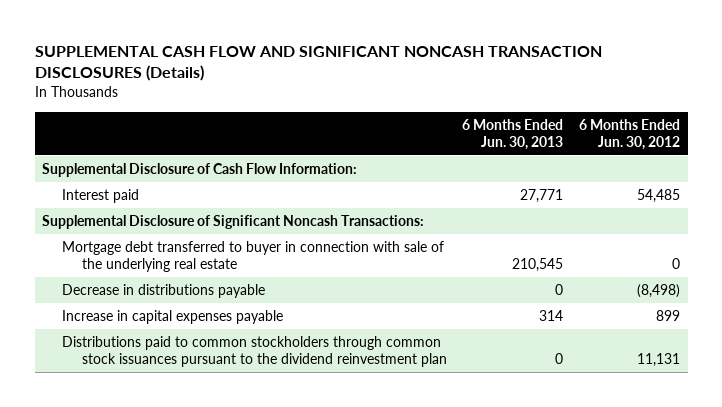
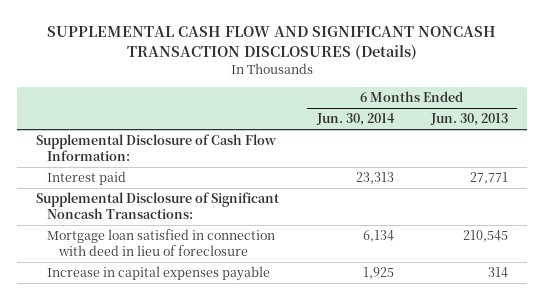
[578,118,680,150] 6 Months Ended Jun. 30, 2012 -> none
none -> [315,113,395,127] Jun. 30, 2014
[62,284,266,299] Decrease in distributions payable -> none
[62,241,445,273] Mortgage debt transferred to buyer in connection with sale of the underlying real estate -> [47,229,276,257] Mortgage loan satisfied in connection with deed in lieu of foreclosure
[62,336,447,368] Distributions paid to common stockholders through common stock issuances pursuant to the dividend reinvestment plan -> none

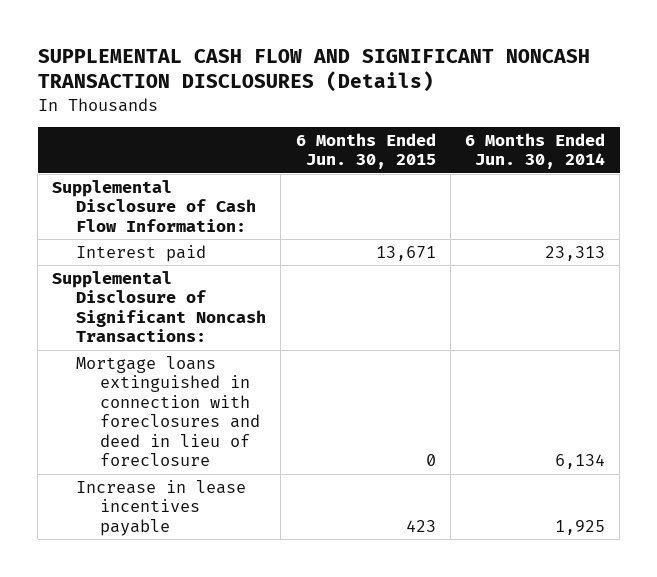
[429,113,508,127] Jun. 30, 2013 -> none
none -> [295,132,436,170] 6 Months Ended Jun. 30, 2015
[47,229,276,257] Mortgage loan satisfied in connection with deed in lieu of foreclosure -> [76,355,261,467] Mortgage loans extinguished in connection with foreclosures and deed in lieu of foreclosure
[47,266,271,282] Increase in capital expenses payable -> [76,479,247,536] Increase in lease incentives payable

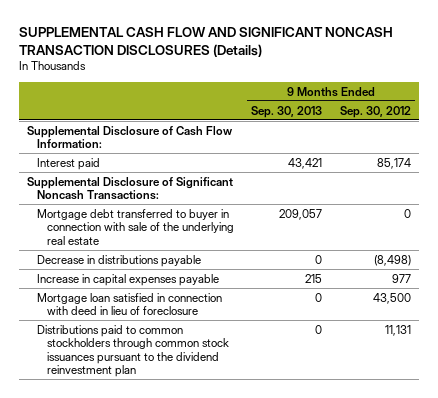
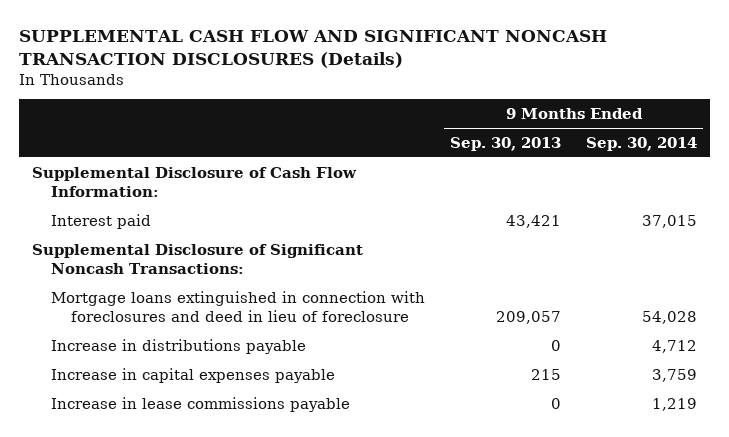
[339,105,411,118] Sep. 30, 2012 -> none
none -> [586,136,698,151] Sep. 30, 2014
[37,208,235,245] Mortgage debt transferred to buyer in connection with sale of the underlying real estate -> [51,290,426,322] Mortgage loans extinguished in connection with foreclosures and deed in lieu of foreclosure
[37,254,202,267] Decrease in distributions payable -> [51,338,307,354] Increase in distributions payable
[37,292,223,316] Mortgage loan satisfied in connection with deed in lieu of foreclosure -> none
[37,324,230,378] Distributions paid to common stockholders through common stock issuances pursuant to the dividend reinvestment plan -> none
none -> [51,396,351,412] Increase in lease commissions payable

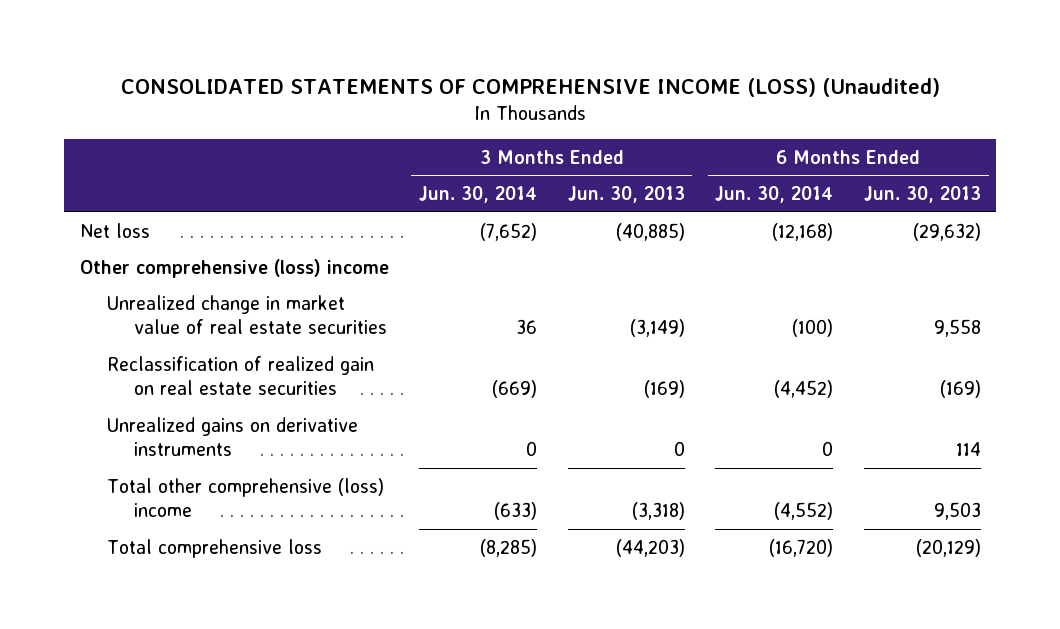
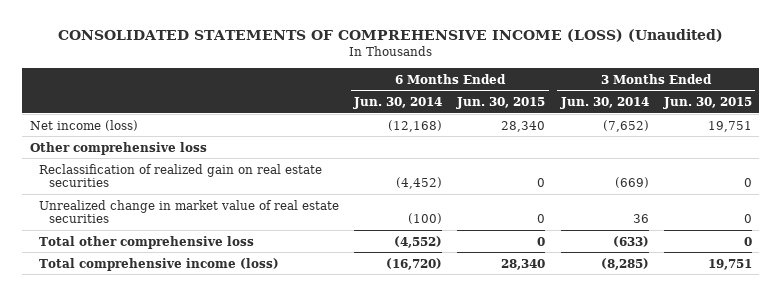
[567,186,685,204] Jun. 30, 2013 -> none
[863,186,981,204] Jun. 30, 2013 -> none
none -> [456,96,546,109] Jun. 30, 2015
none -> [662,96,752,109] Jun. 30, 2015
[79,222,150,238] Net loss -> [29,119,138,131] Net income (loss)
[79,258,389,278] Other comprehensive (loss) income -> [29,141,207,155] Other comprehensive loss
[106,416,358,457] Unrealized gains on derivative instruments -> none
[106,294,388,335] Unrealized change in market value of real estate securities -> [39,199,340,224] Unrealized change in market value of real estate securities
[106,477,384,518] Total other comprehensive (loss) income -> [39,235,255,249] Total other comprehensive loss
[106,538,322,558] Total comprehensive loss -> [39,257,280,271] Total comprehensive income (loss)

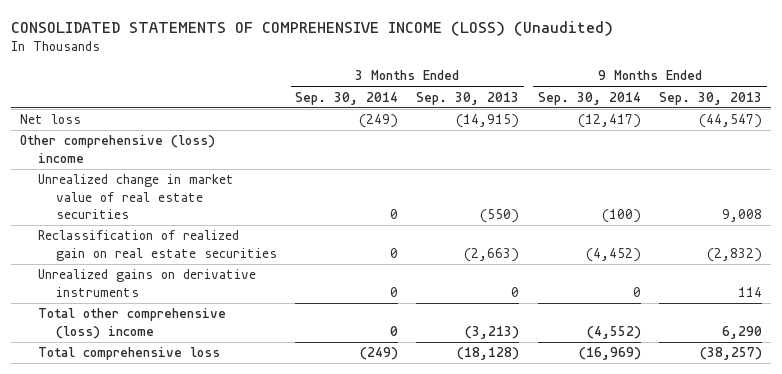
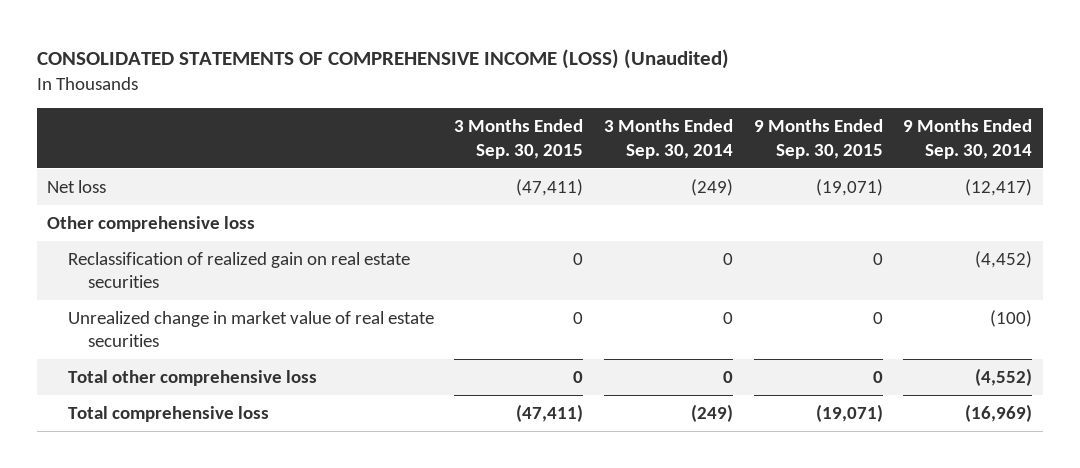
[416,91,520,105] Sep. 30, 2013 -> none
[658,91,762,105] Sep. 30, 2013 -> none
none -> [454,119,584,159] 3 Months Ended Sep. 30, 2015
none -> [753,119,883,159] 9 Months Ended Sep. 30, 2015
[20,135,216,163] Other comprehensive (loss) income -> [47,215,256,232] Other comprehensive loss
[38,269,257,297] Unrealized gains on derivative instruments -> none
[38,174,235,220] Unrealized change in market value of real estate securities -> [67,310,434,348] Unrealized change in market value of real estate securities
[38,308,227,339] Total other comprehensive (loss) income -> [67,369,317,386] Total other comprehensive loss

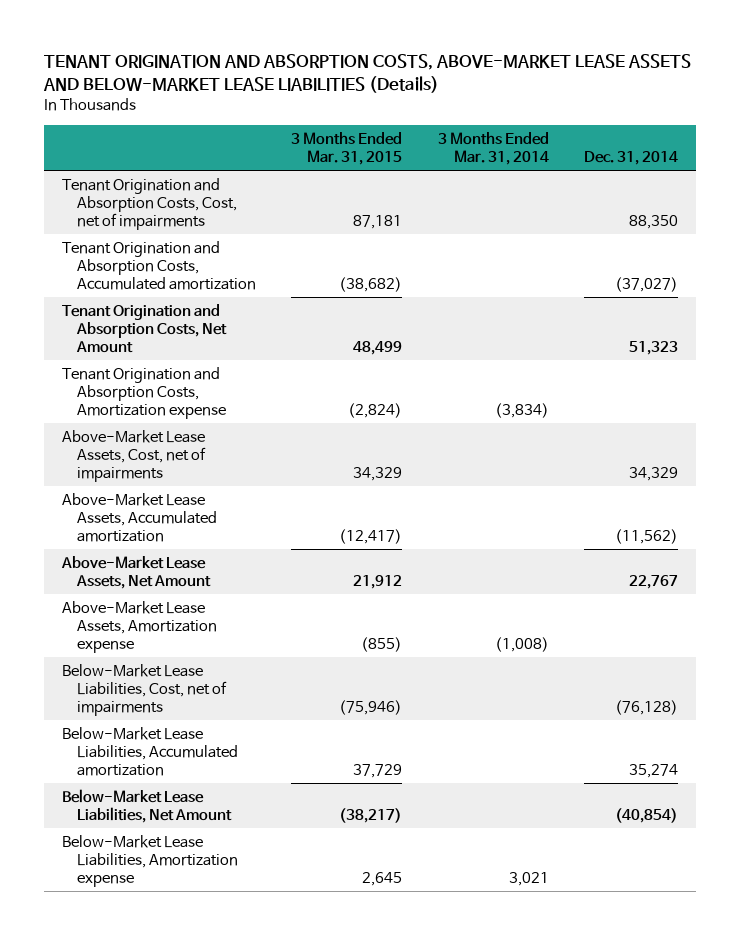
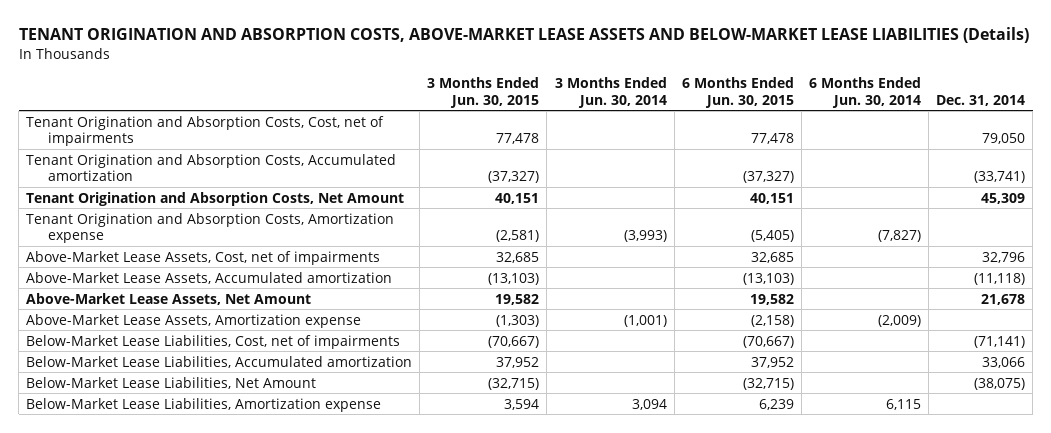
[291,132,403,165] 3 Months Ended Mar. 31, 2015 -> none
[437,132,549,165] 3 Months Ended Mar. 31, 2014 -> none
none -> [427,77,540,108] 3 Months Ended Jun. 30, 2015
none -> [554,77,667,108] 3 Months Ended Jun. 30, 2014
none -> [681,77,794,108] 6 Months Ended Jun. 30, 2015
none -> [808,77,921,108] 6 Months Ended Jun. 30, 2014
[629,214,679,229] 88,350 -> [982,132,1026,144] 79,050
[615,276,679,292] (37,027) -> [974,170,1026,183] (33,741)
[629,340,679,355] 51,323 -> [981,192,1026,204] 45,309
[629,466,679,481] 34,329 -> [982,251,1026,263] 32,796
[615,528,679,544] (11,562) -> [974,272,1026,285] (11,118)
[629,574,679,589] 22,767 -> [981,293,1026,305] 21,678
[615,699,679,715] (76,128) -> [974,335,1026,348] (71,141)
[629,763,679,778] 35,274 -> [982,356,1026,368] 33,066
[615,807,679,823] (40,854) -> [974,377,1026,390] (38,075)

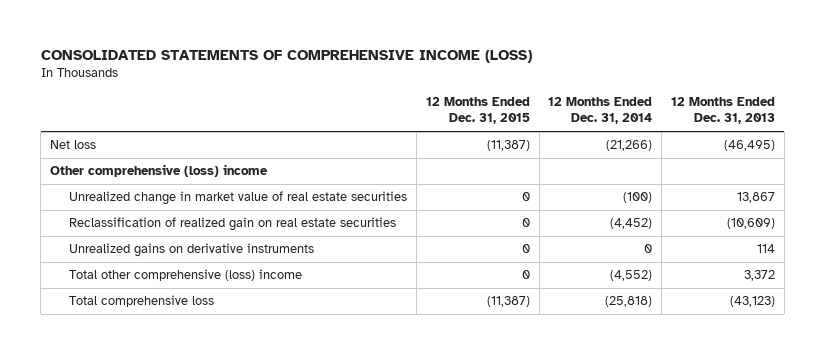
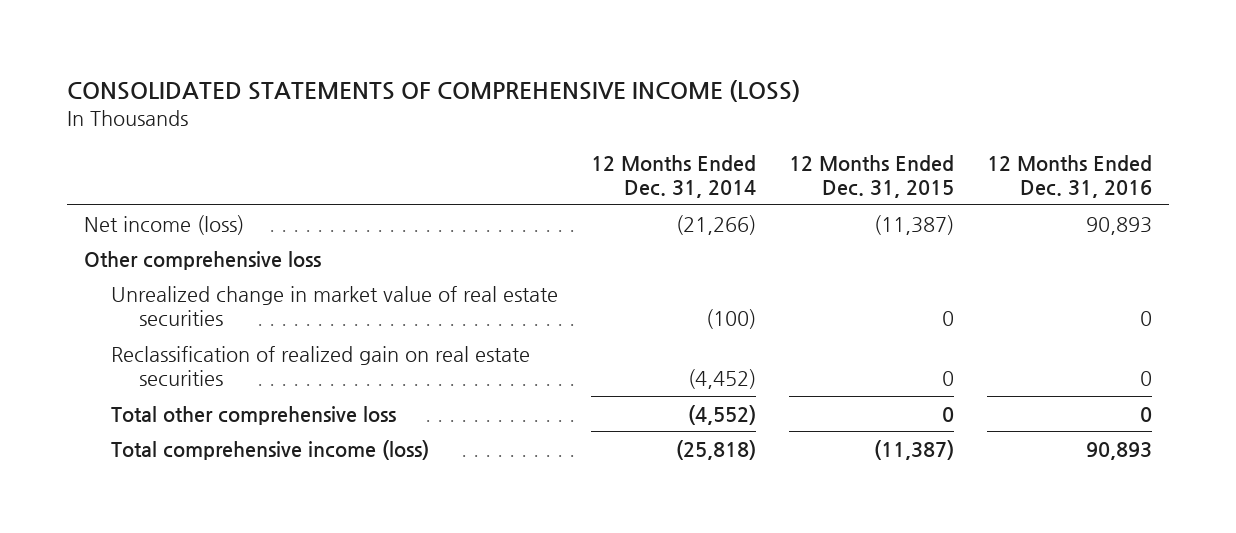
[670,97,775,125] 12 Months Ended Dec. 31, 2013 -> none
none -> [987,154,1153,199] 12 Months Ended Dec. 31, 2016
[50,140,97,150] Net loss -> [83,214,244,235] Net income (loss)
[50,164,269,178] Other comprehensive (loss) income -> [83,250,321,270] Other comprehensive loss
[69,243,315,258] Unrealized gains on derivative instruments -> none
[69,269,303,282] Total other comprehensive (loss) income -> [111,405,397,425] Total other comprehensive loss
[69,295,215,308] Total comprehensive loss -> [111,439,430,460] Total comprehensive income (loss)

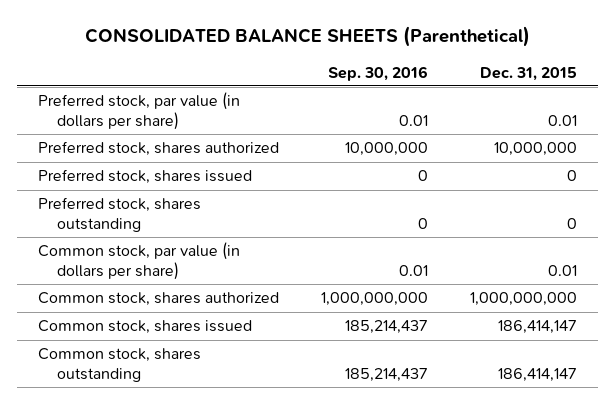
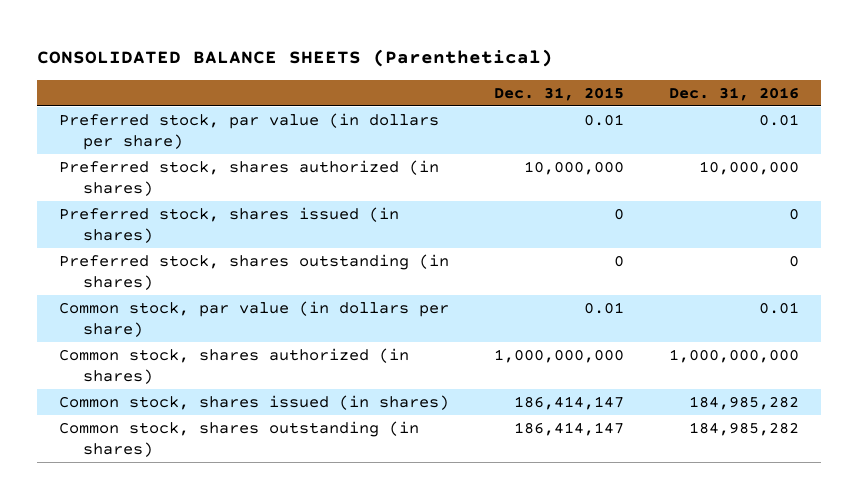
[328,65,429,81] Sep. 30, 2016 -> none
none -> [669,86,800,101] Dec. 31, 2016
[38,141,280,157] Preferred stock, shares authorized -> [59,159,440,197] Preferred stock, shares authorized (in shares)
[38,169,253,185] Preferred stock, shares issued -> [59,206,400,244] Preferred stock, shares issued (in shares)
[38,197,202,232] Preferred stock, shares outstanding -> [59,253,450,291] Preferred stock, shares outstanding (in shares)
[38,292,280,307] Common stock, shares authorized -> [59,347,410,385] Common stock, shares authorized (in shares)
[38,320,253,335] Common stock, shares issued -> [59,394,450,410] Common stock, shares issued (in shares)
[38,348,202,382] Common stock, shares outstanding -> [59,420,420,458] Common stock, shares outstanding (in shares)

